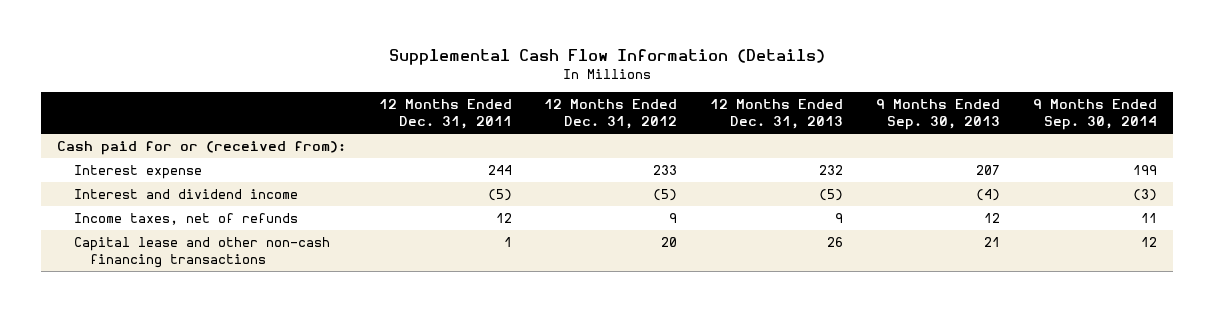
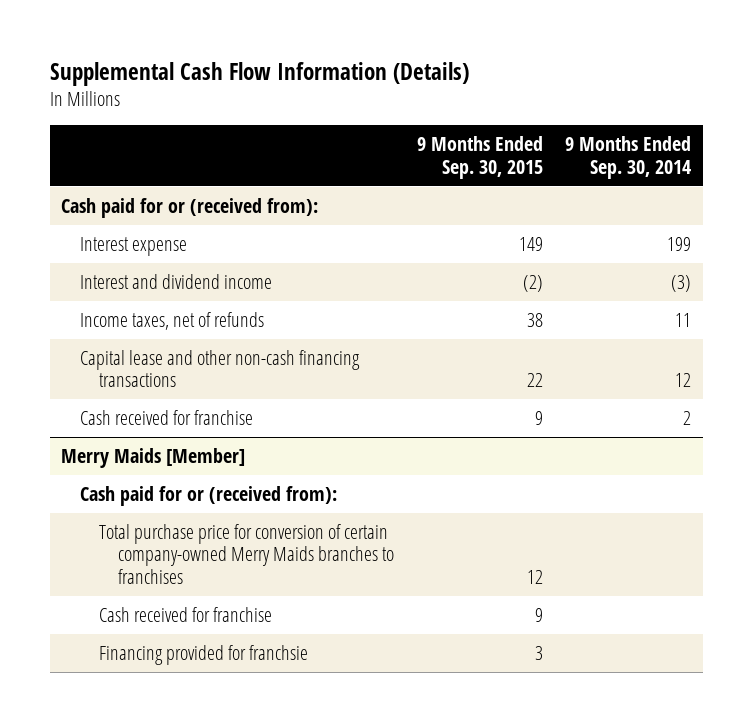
[378,99,512,130] 12 Months Ended Dec. 31, 2011 -> none
[544,99,678,130] 12 Months Ended Dec. 31, 2012 -> none
[710,99,844,130] 12 Months Ended Dec. 31, 2013 -> none
[875,99,1000,131] 9 Months Ended Sep. 30, 2013 -> none
none -> [416,136,543,179] 9 Months Ended Sep. 30, 2015
none -> [80,409,254,425] Cash received for franchise
none -> [61,447,246,468] Merry Maids [Member]
none -> [80,485,338,506] Cash paid for or (received from):
none -> [99,523,395,584] Total purchase price for conversion of certain company-owned Merry Maids branches to franchises
none -> [99,606,273,622] Cash received for franchise
none -> [99,644,309,665] Financing provided for franchsie

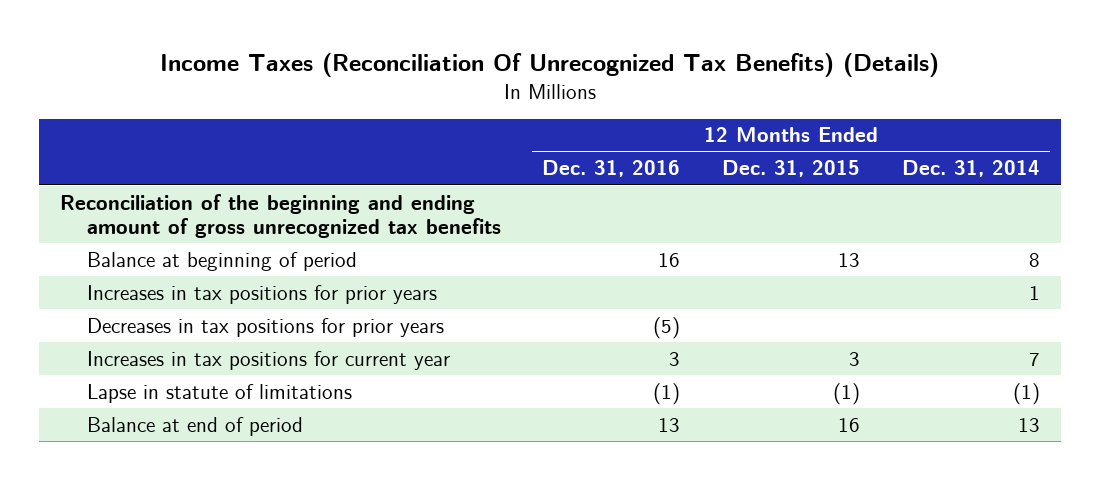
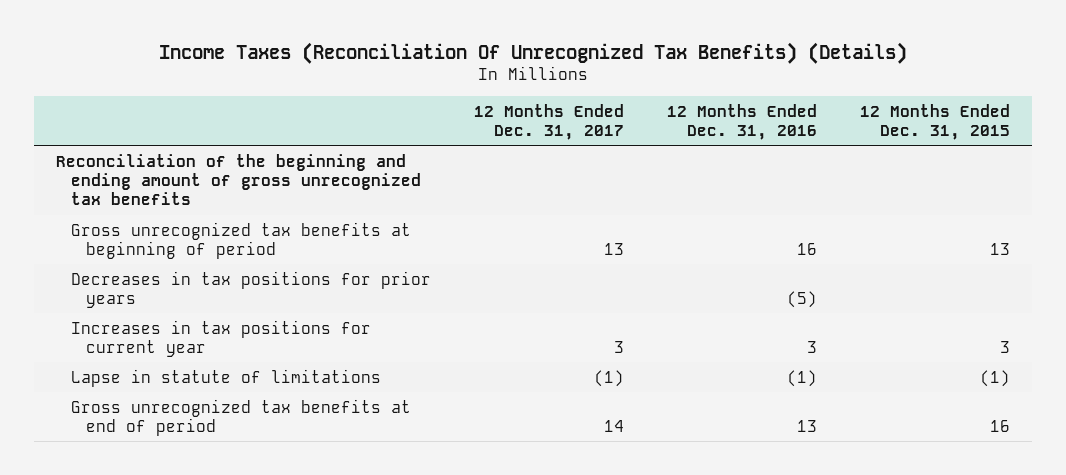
[901,160,1040,178] Dec. 31, 2014 -> none
none -> [473,103,624,140] 12 Months Ended Dec. 31, 2017
[86,284,437,304] Increases in tax positions for prior years -> none
[86,251,357,271] Balance at beginning of period -> [70,221,411,259] Gross unrecognized tax benefits at beginning of period
[86,416,303,436] Balance at end of period -> [70,398,411,436] Gross unrecognized tax benefits at end of period

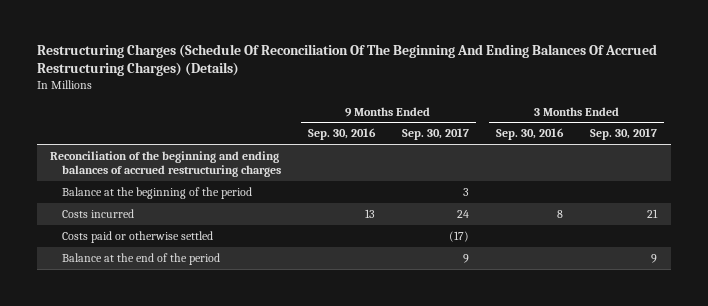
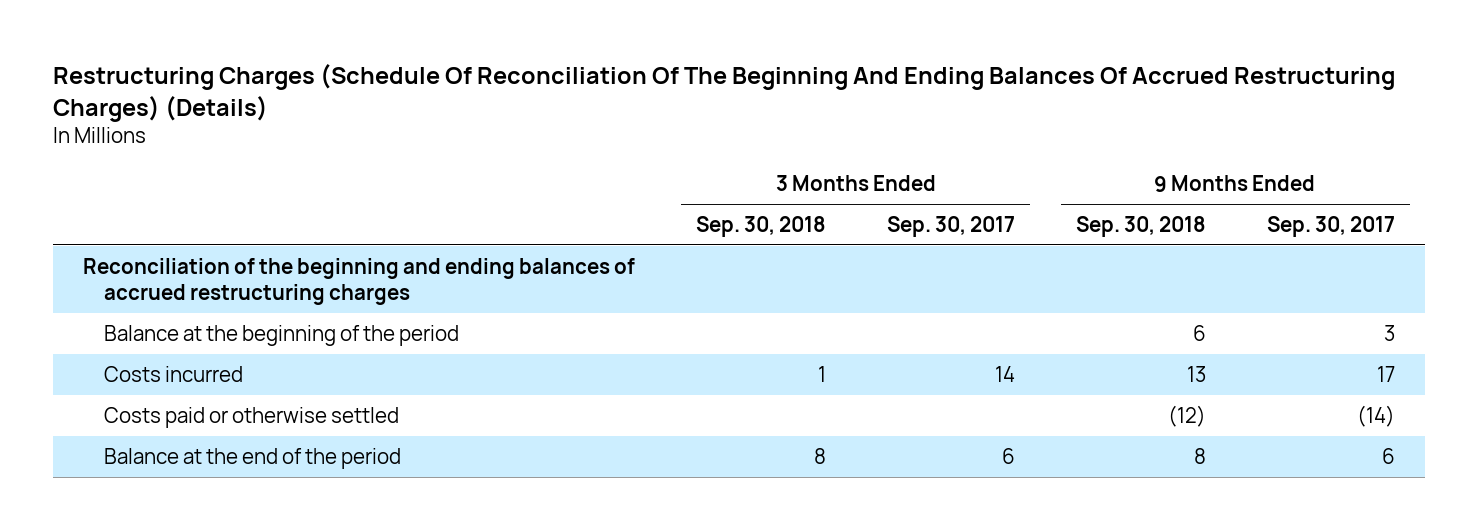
[307,128,376,141] Sep. 30, 2016 -> none
[496,128,565,141] Sep. 30, 2016 -> none
none -> [696,216,827,238] Sep. 30, 2018
none -> [1075,216,1206,238] Sep. 30, 2018
[457,209,470,218] 24 -> [1376,365,1395,382] 17
[647,208,659,218] 21 -> [995,365,1016,382] 14
[449,230,470,242] (17) -> [1356,404,1395,427] (14)
[463,253,470,263] 9 -> [1381,447,1395,464] 6
[651,253,658,263] 9 -> [1002,447,1016,464] 6

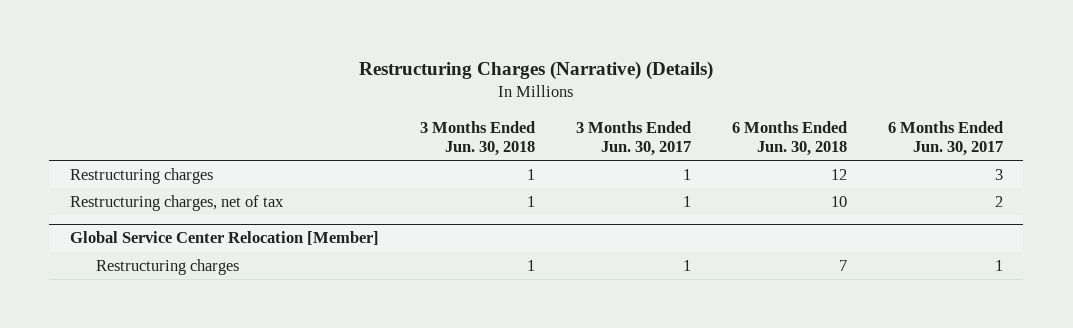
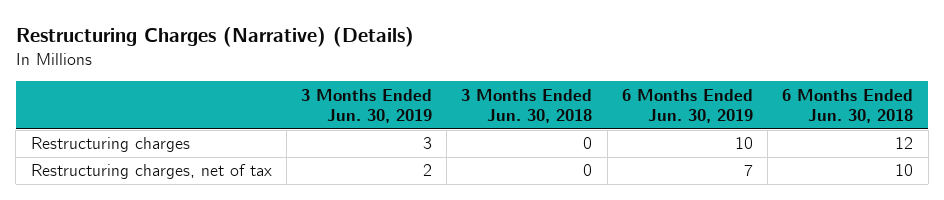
[575,120,691,156] 3 Months Ended Jun. 30, 2017 -> none
[887,120,1003,156] 6 Months Ended Jun. 30, 2017 -> none
none -> [301,88,433,123] 3 Months Ended Jun. 30, 2019
none -> [621,88,753,123] 6 Months Ended Jun. 30, 2019
[69,231,379,246] Global Service Center Relocation [Member] -> none
[95,258,239,275] Restructuring charges -> none
[526,168,535,180] 1 -> [583,137,593,150] 0
[526,195,535,207] 1 -> [583,164,593,177] 0

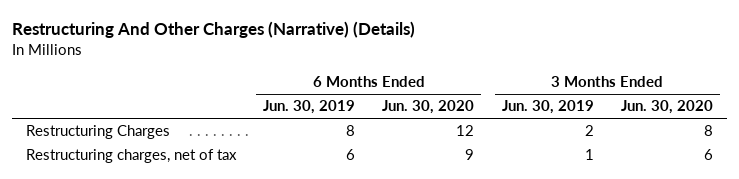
[15,26,414,47] Restructuring Charges (Narrative) (Details) -> [12,21,416,39] Restructuring And Other Charges (Narrative) (Details)
[461,88,593,123] 3 Months Ended Jun. 30, 2018 -> none
[782,88,914,123] 6 Months Ended Jun. 30, 2018 -> none
none -> [382,100,475,115] Jun. 30, 2020
none -> [621,100,714,115] Jun. 30, 2020
[30,137,190,153] Restructuring charges -> [25,125,170,140] Restructuring Charges
[423,137,433,150] 3 -> [584,125,594,137] 2
[734,137,753,150] 10 -> [346,125,356,137] 8
[423,164,433,177] 2 -> [584,149,594,161] 1
[743,165,753,177] 7 -> [346,149,356,161] 6

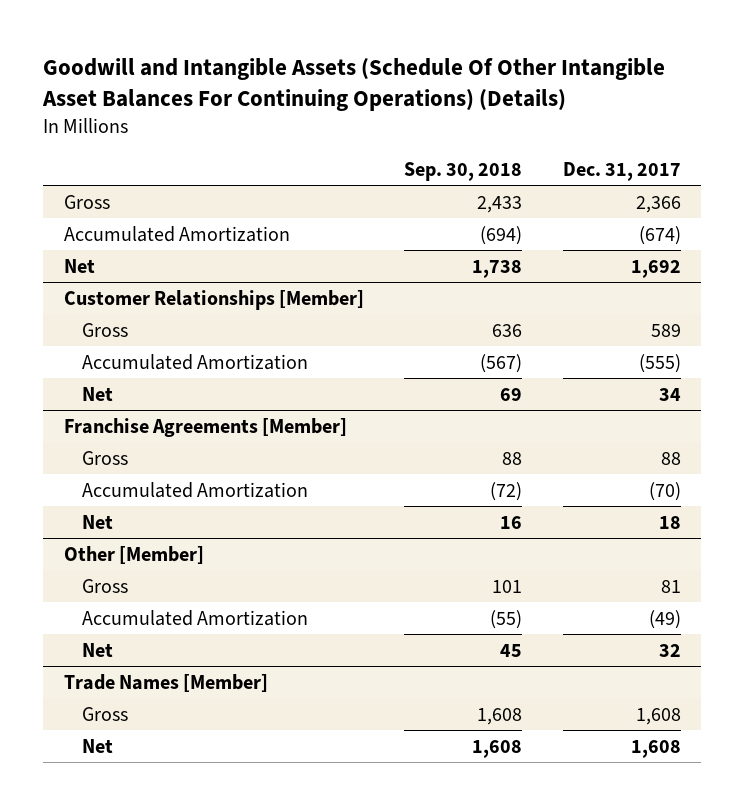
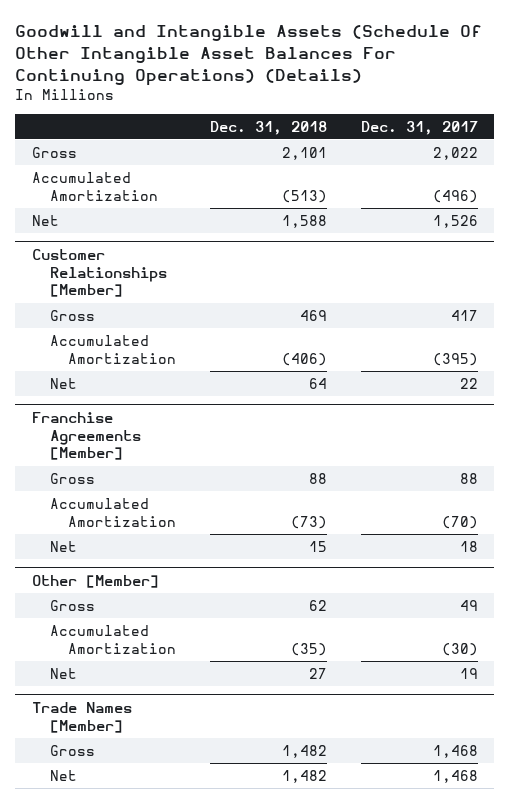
[404,161,523,181] Sep. 30, 2018 -> none
none -> [209,120,327,135] Dec. 31, 2018
[636,195,682,213] 2,366 -> [432,146,478,160] 2,022
[639,225,682,245] (674) -> [432,189,478,203] (496)
[631,259,682,278] 1,692 -> [432,214,478,228] 1,526
[651,323,682,337] 589 -> [450,309,478,321] 417
[639,353,682,373] (555) -> [432,352,478,366] (395)
[659,387,682,401] 34 -> [459,377,478,389] 22
[661,579,682,593] 81 -> [459,599,478,611] 49
[649,609,682,629] (49) -> [441,642,478,656] (30)
[659,643,682,657] 32 -> [459,667,478,679] 19
[636,707,682,725] 1,608 -> [432,744,478,758] 1,468
[631,739,682,758] 1,608 -> [432,769,478,783] 1,468

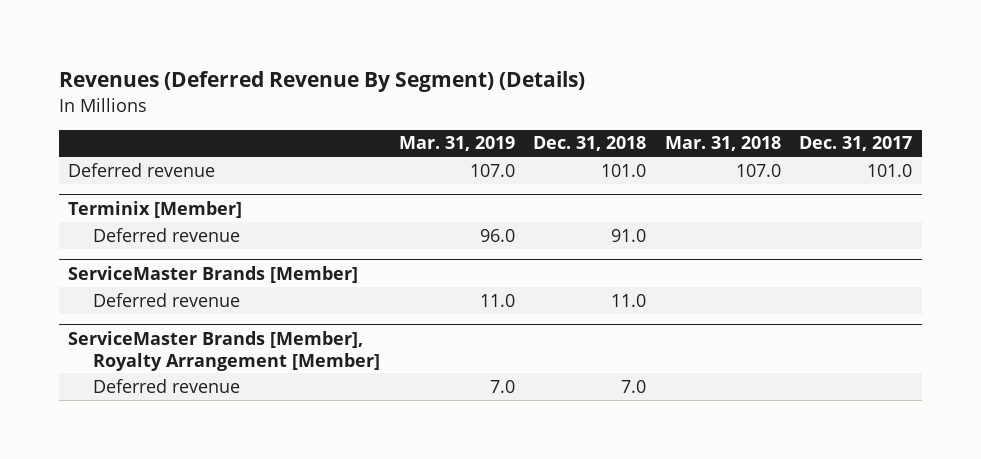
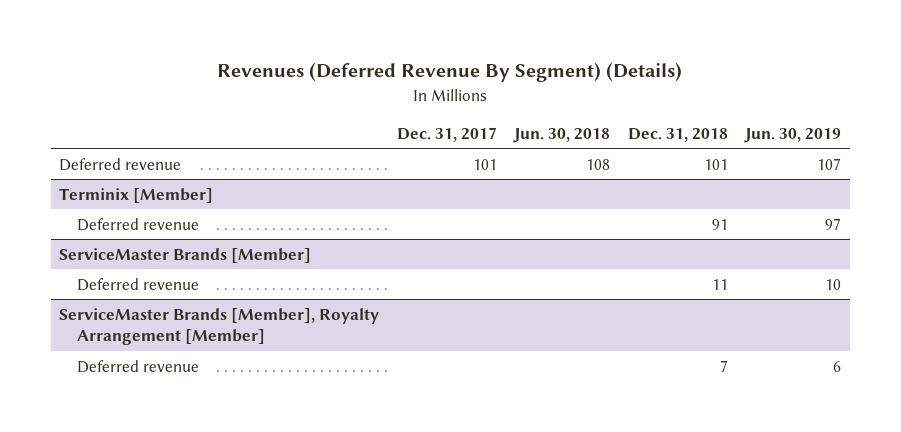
[398,136,515,152] Mar. 31, 2019 -> none
[664,136,781,152] Mar. 31, 2018 -> none
none -> [513,127,611,143] Jun. 30, 2018
none -> [744,127,842,143] Jun. 30, 2019
[601,163,647,177] 101.0 -> [703,158,728,170] 101
[867,163,913,177] 101.0 -> [472,158,497,170] 101
[611,228,647,242] 91.0 -> [711,218,728,230] 91
[611,293,647,307] 11.0 -> [711,278,728,290] 11
[621,379,647,393] 7.0 -> [719,359,728,372] 7

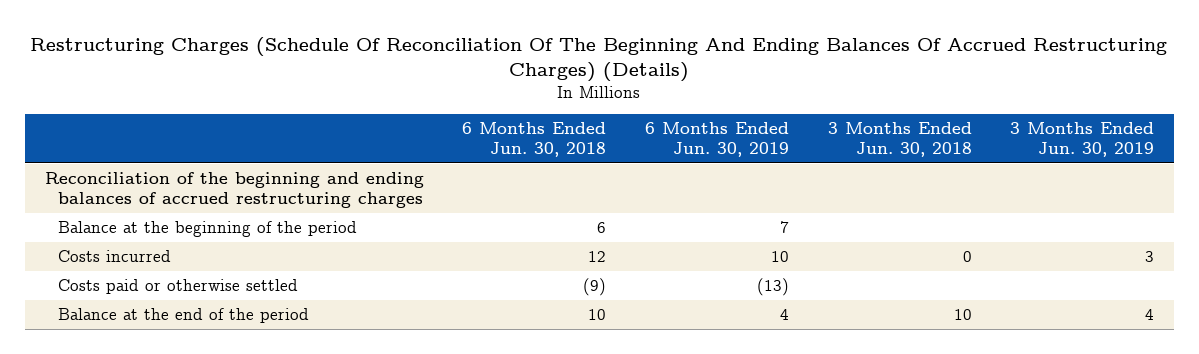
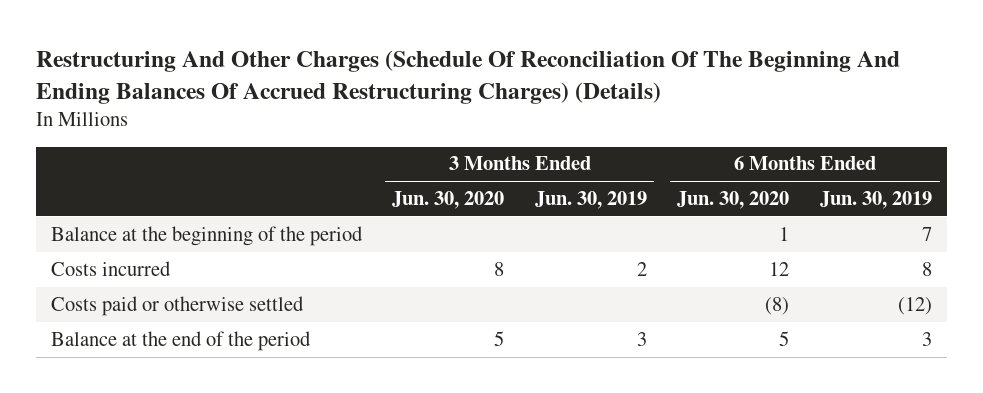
[30,36,1168,82] Restructuring Charges (Schedule Of Reconciliation Of The Beginning And Ending Balances Of Accrued Restructuring Charges) (Details) -> [35,50,900,104] Restructuring And Other Charges (Schedule Of Reconciliation Of The Beginning And Ending Balances Of Accrued Restructuring Charges) (Details)
[462,122,607,158] 6 Months Ended Jun. 30, 2018 -> none
[827,122,972,158] 3 Months Ended Jun. 30, 2018 -> none
none -> [392,191,505,210] Jun. 30, 2020
none -> [677,191,790,210] Jun. 30, 2020
[44,172,424,208] Reconciliation of the beginning and ending balances of accrued restructuring charges -> none
[770,251,789,263] 10 -> [921,261,932,276] 8
[1145,251,1155,263] 3 -> [636,261,647,276] 2
[756,278,789,297] (13) -> [897,296,932,315] (12)
[779,309,789,321] 4 -> [921,331,932,346] 3
[1145,309,1155,321] 4 -> [636,331,647,346] 3

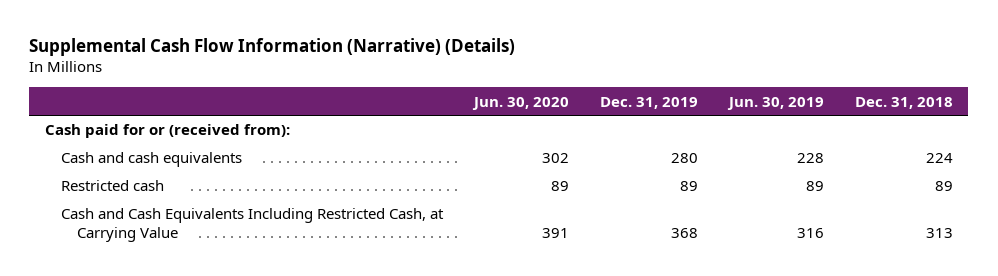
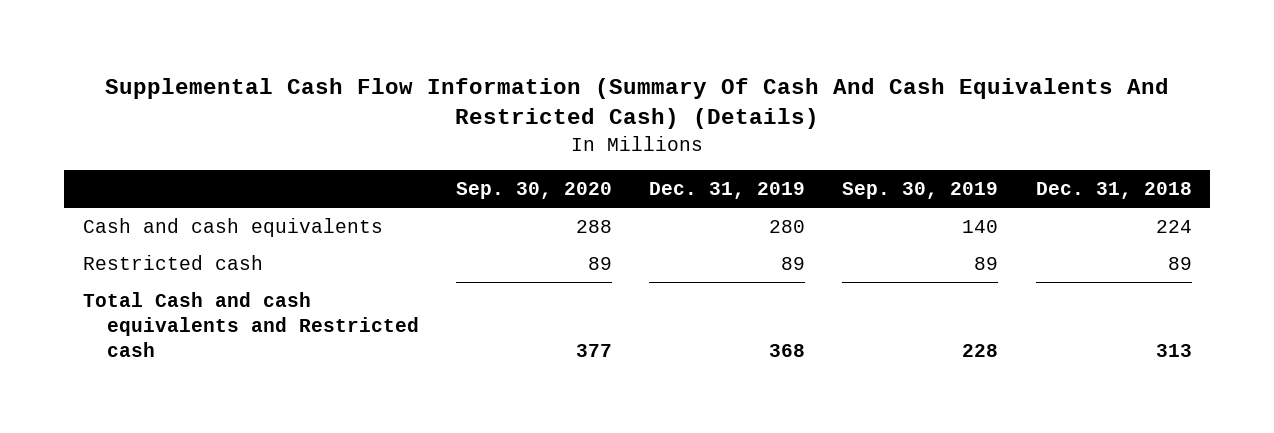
[29,38,516,57] Supplemental Cash Flow Information (Narrative) (Details) -> [105,78,1170,130] Supplemental Cash Flow Information (Summary Of Cash And Cash Equivalents And Restricted Cash) (Details)
[471,96,569,110] Jun. 30, 2020 -> none
[726,96,824,110] Jun. 30, 2019 -> none
none -> [456,182,613,200] Sep. 30, 2020
none -> [842,182,999,200] Sep. 30, 2019
[44,124,290,139] Cash paid for or (received from): -> none
[60,208,444,243] Cash and Cash Equivalents Including Restricted Cash, at Carrying Value -> [82,291,419,357] Total Cash and cash equivalents and Restricted cash

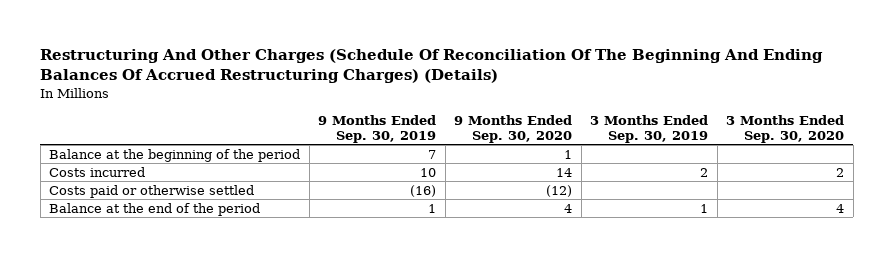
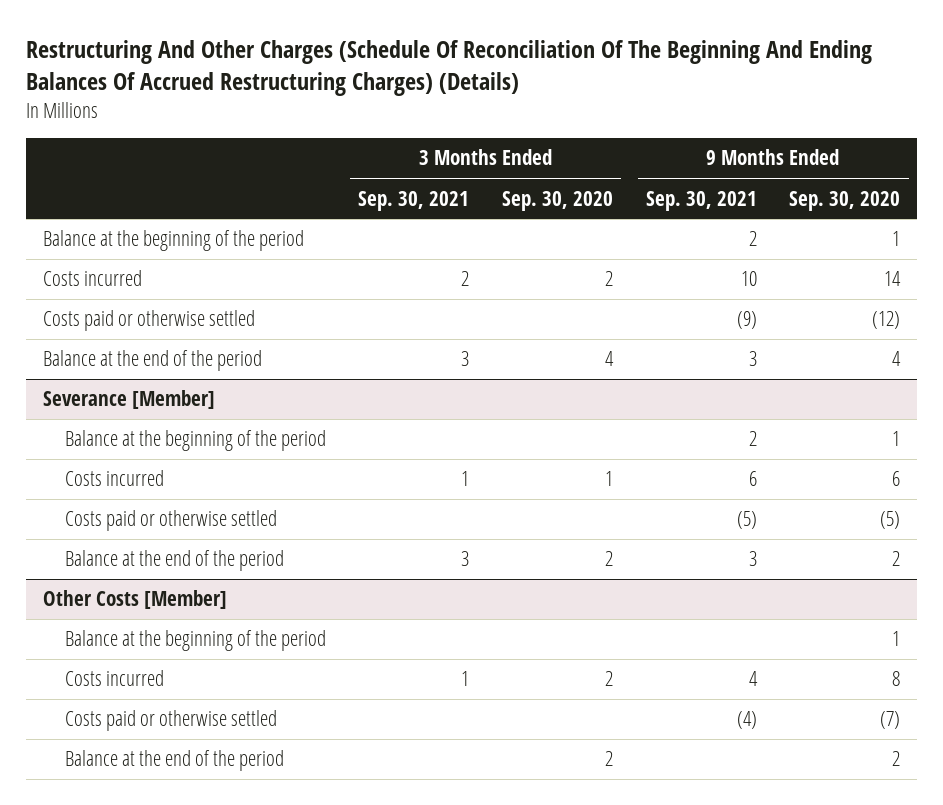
[318,114,437,143] 9 Months Ended Sep. 30, 2019 -> none
[590,114,709,143] 3 Months Ended Sep. 30, 2019 -> none
none -> [358,190,470,211] Sep. 30, 2021
none -> [645,190,757,211] Sep. 30, 2021
none -> [42,390,215,410] Severance [Member]
none -> [64,430,326,452] Balance at the beginning of the period
none -> [64,470,164,487] Costs incurred
none -> [64,510,277,532] Costs paid or otherwise settled
none -> [64,550,284,572] Balance at the end of the period
none -> [42,590,227,610] Other Costs [Member]
none -> [64,630,326,652] Balance at the beginning of the period
none -> [64,670,164,687] Costs incurred
none -> [64,710,277,732] Costs paid or otherwise settled
none -> [64,750,284,772] Balance at the end of the period

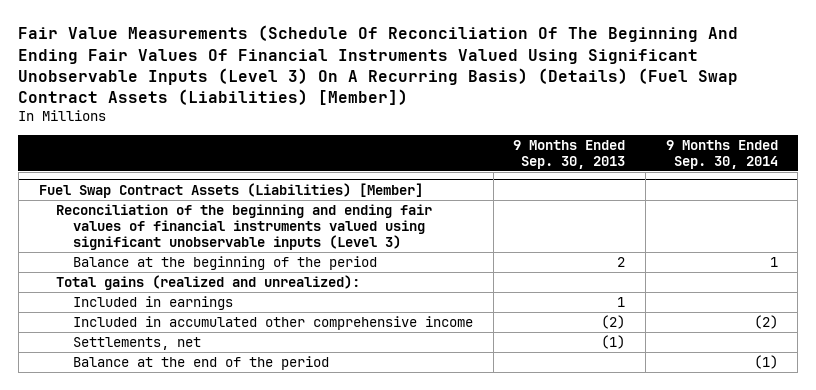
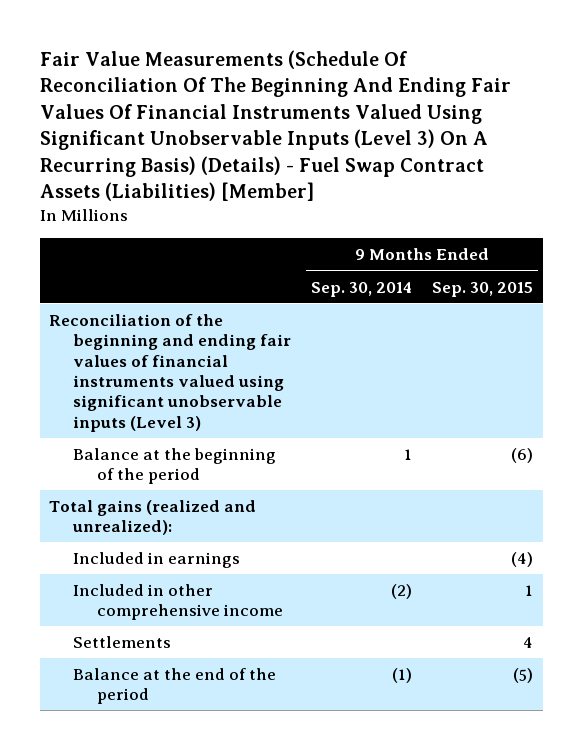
[18,25,739,105] Fair Value Measurements (Schedule Of Reconciliation Of The Beginning And Ending Fair Values Of Financial Instruments Valued Using Significant Unobservable Inputs (Level 3) On A Recurring Basis) (Details) (Fuel Swap Contract Assets (Liabilities) [Member]) -> [39,50,511,202] Fair Value Measurements (Schedule Of Reconciliation Of The Beginning And Ending Fair Values Of Financial Instruments Valued Using Significant Unobservable Inputs (Level 3) On A Recurring Basis) (Details) - Fuel Swap Contract Assets (Liabilities) [Member]
[513,139,626,169] 9 Months Ended Sep. 30, 2013 -> none
none -> [431,281,533,297] Sep. 30, 2015
[38,183,423,199] Fuel Swap Contract Assets (Liabilities) [Member] -> none
[72,316,473,331] Included in accumulated other comprehensive income -> [73,583,283,621] Included in other comprehensive income
[72,337,201,351] Settlements, net -> [73,635,172,648] Settlements

